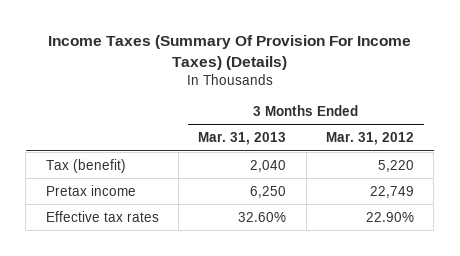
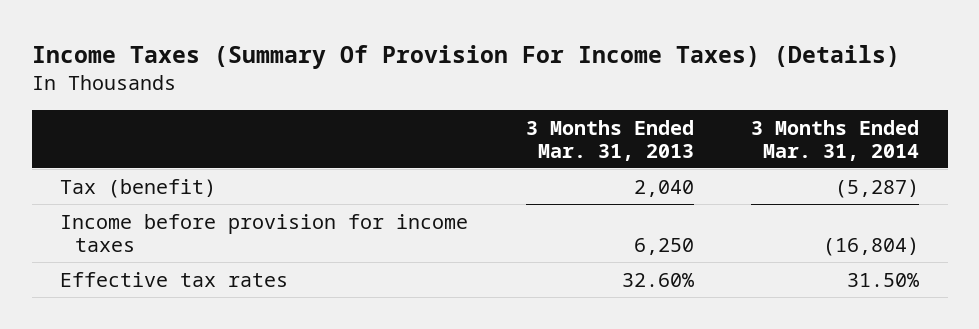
[325,132,414,146] Mar. 31, 2012 -> none
none -> [750,119,919,161] 3 Months Ended Mar. 31, 2014
[45,184,136,196] Pretax income -> [60,213,469,252] Income before provision for income taxes

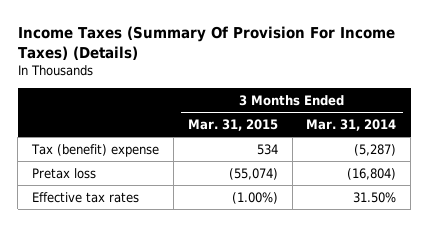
[525,119,694,161] 3 Months Ended Mar. 31, 2013 -> none
none -> [187,118,278,131] Mar. 31, 2015
[60,178,217,198] Tax (benefit) -> [31,143,160,157] Tax (benefit) expense
[60,213,469,252] Income before provision for income taxes -> [32,167,97,179] Pretax loss

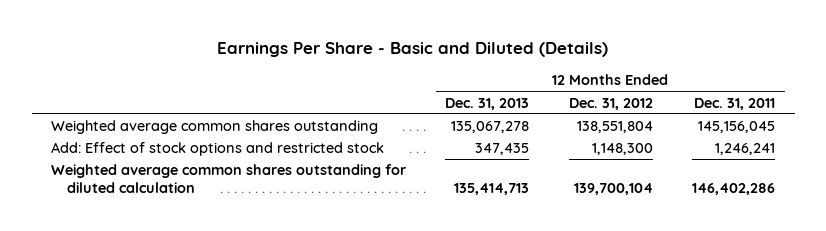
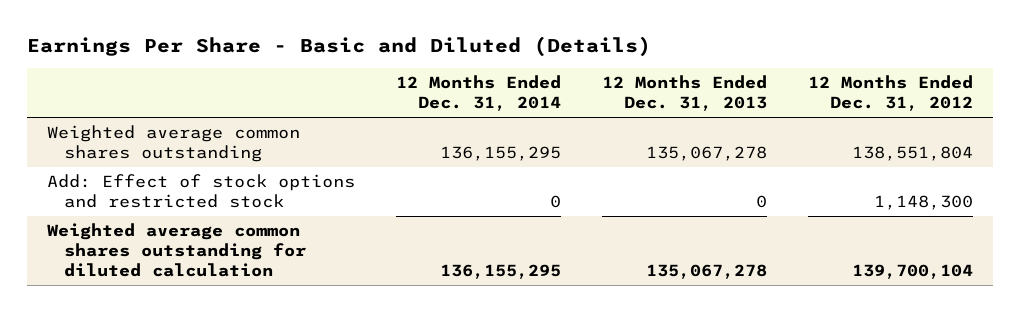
[693,97,775,110] Dec. 31, 2011 -> none
none -> [395,75,561,112] 12 Months Ended Dec. 31, 2014
[475,143,530,156] 347,435 -> [755,195,767,209] 0
[454,183,530,196] 135,414,713 -> [645,264,767,280] 135,067,278

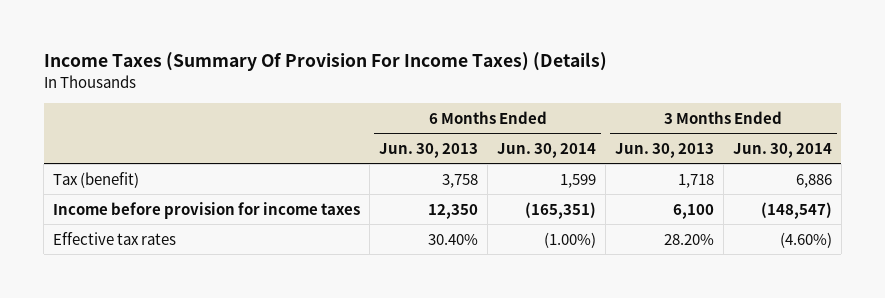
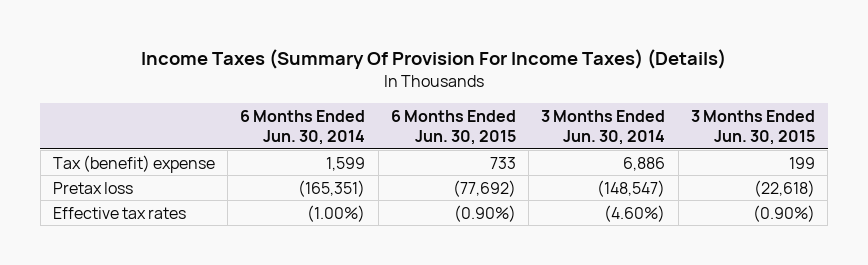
[379,142,479,158] Jun. 30, 2013 -> none
[614,142,714,158] Jun. 30, 2013 -> none
none -> [390,109,516,146] 6 Months Ended Jun. 30, 2015
none -> [690,109,815,146] 3 Months Ended Jun. 30, 2015
[53,171,140,188] Tax (benefit) -> [52,154,215,173] Tax (benefit) expense
[53,201,361,219] Income before provision for income taxes -> [52,181,133,194] Pretax loss

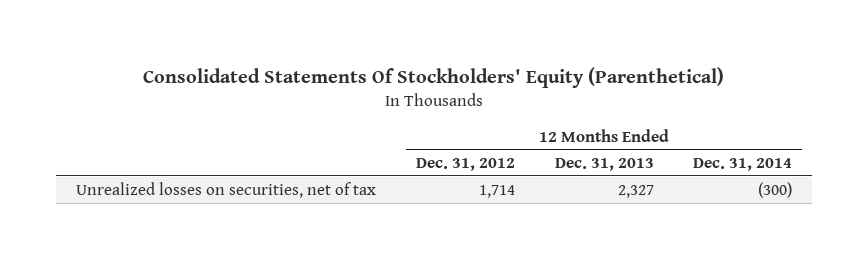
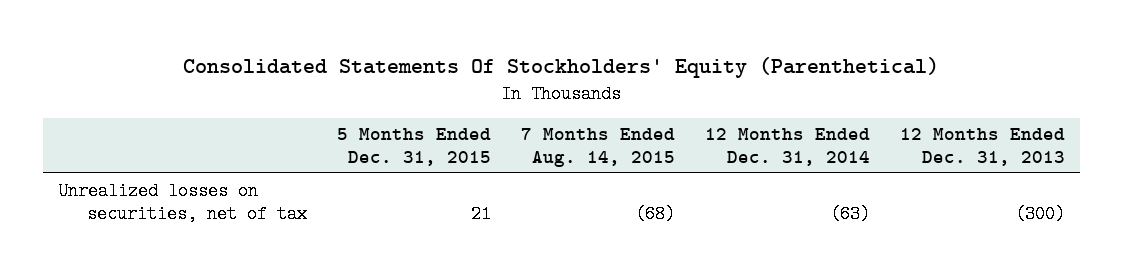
[415,157,515,171] Dec. 31, 2012 -> none
none -> [336,127,491,166] 5 Months Ended Dec. 31, 2015
none -> [520,127,675,167] 7 Months Ended Aug. 14, 2015
[617,185,654,199] 2,327 -> [1014,204,1065,223] (300)
[758,182,793,199] (300) -> [829,204,870,223] (63)

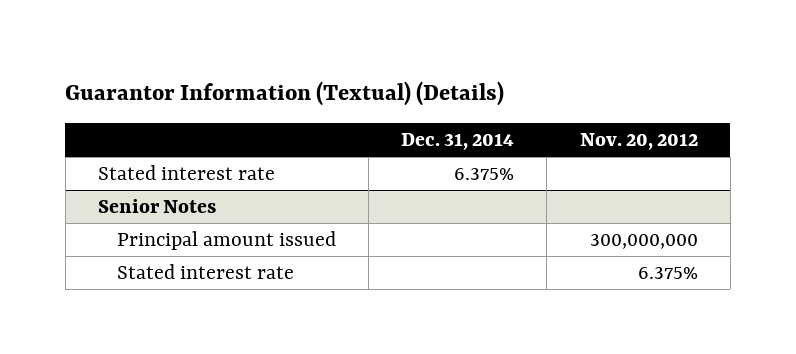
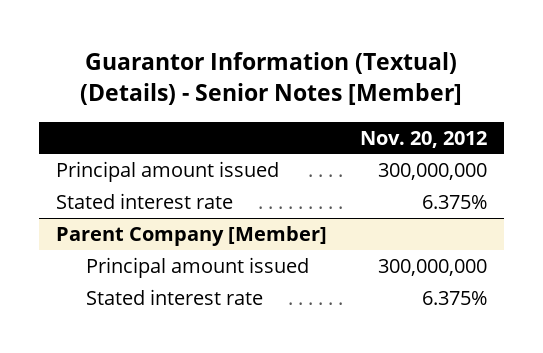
[65,81,505,107] Guarantor Information (Textual) (Details) -> [80,52,463,106] Guarantor Information (Textual) (Details) - Senior Notes [Member]
[401,132,515,150] Dec. 31, 2014 -> none
[98,165,276,181] Stated interest rate -> none
[98,199,217,214] Senior Notes -> none
none -> [55,225,327,246] Parent Company [Member]
none -> [85,256,309,278] Principal amount issued
none -> [85,288,263,305] Stated interest rate

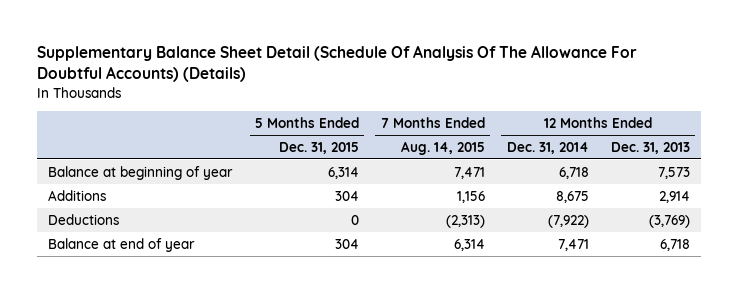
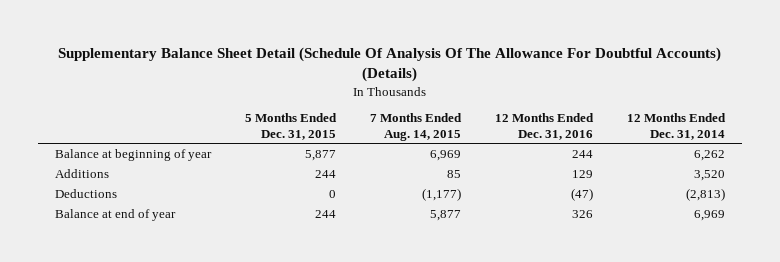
[610,141,690,154] Dec. 31, 2013 -> none
none -> [494,113,594,140] 12 Months Ended Dec. 31, 2016
[328,166,360,179] 6,314 -> [305,150,337,162] 5,877
[453,166,485,179] 7,471 -> [430,150,462,162] 6,969
[558,166,589,179] 6,718 -> [693,150,725,162] 6,262
[335,190,360,201] 304 -> [315,170,337,179] 244
[456,190,485,203] 1,156 -> [447,170,462,179] 85
[555,190,589,203] 8,675 -> [693,170,725,182] 3,520
[445,214,485,228] (2,313) -> [422,188,462,202] (1,177)
[547,214,589,228] (7,922) -> [685,188,725,202] (2,813)
[335,238,360,249] 304 -> [315,210,337,219] 244
[453,238,485,251] 6,314 -> [430,210,462,222] 5,877
[557,238,589,251] 7,471 -> [693,210,725,222] 6,969

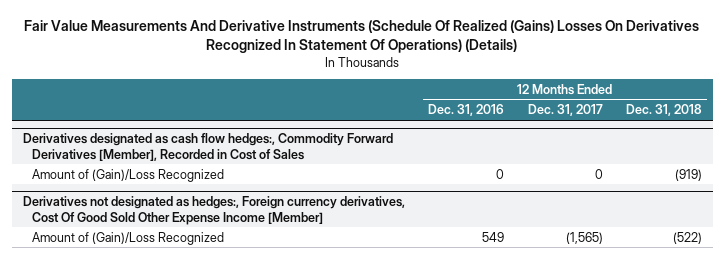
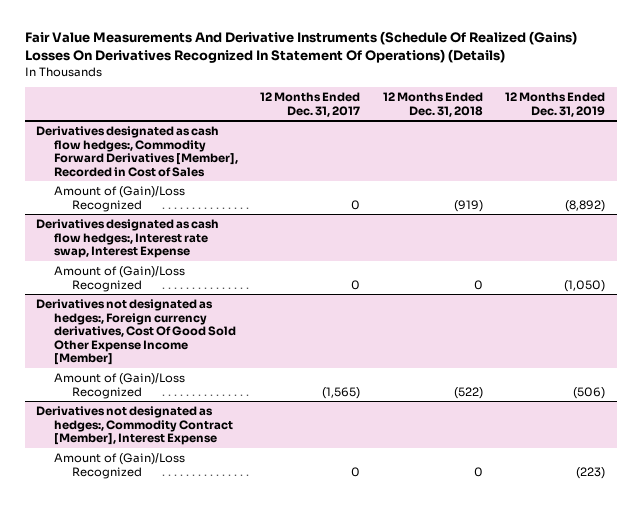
[428,104,505,117] Dec. 31, 2016 -> none
none -> [505,92,606,117] 12 Months Ended Dec. 31, 2019
none -> [35,218,219,259] Derivatives designated as cash flow hedges:, Interest rate swap, Interest Expense
none -> [54,265,186,292] Amount of (Gain)/Loss Recognized
none -> [35,405,234,446] Derivatives not designated as hedges:, Commodity Contract [Member], Interest Expense
none -> [54,452,186,479] Amount of (Gain)/Loss Recognized

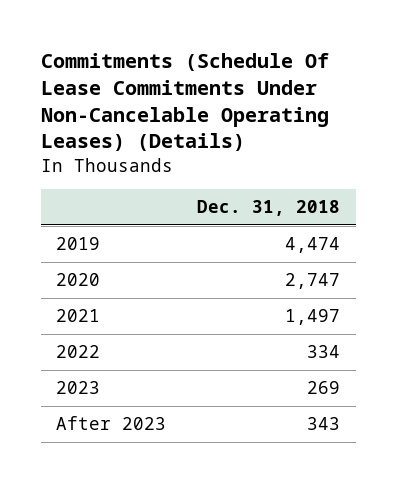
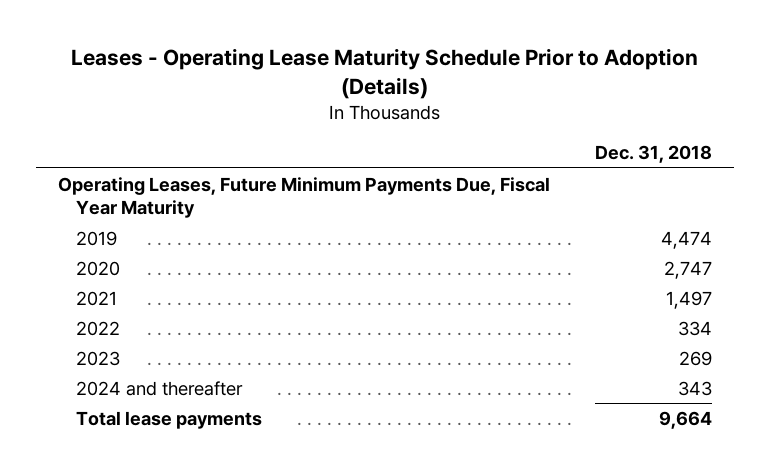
[40,52,329,152] Commitments (Schedule Of Lease Commitments Under Non-Cancelable Operating Leases) (Details) -> [70,48,698,99] Leases - Operating Lease Maturity Schedule Prior to Adoption (Details)
none -> [58,176,551,219] Operating Leases, Future Minimum Payments Due, Fiscal Year Maturity
[56,416,167,431] After 2023 -> [76,380,244,396] 2024 and thereafter
none -> [76,410,263,429] Total lease payments

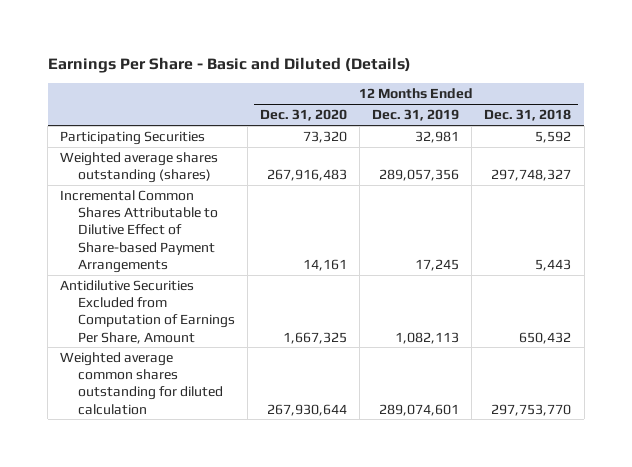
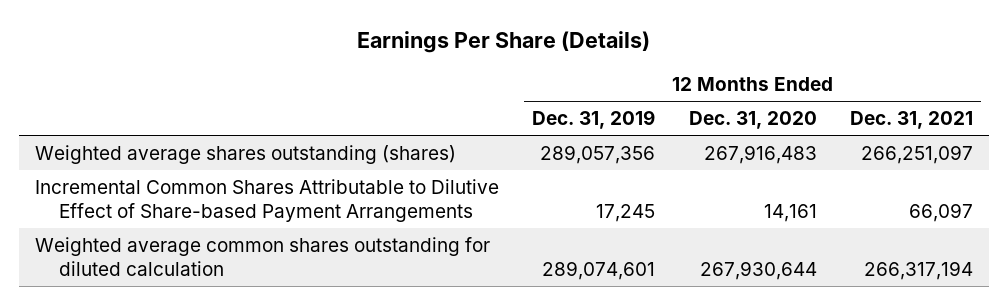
[47,57,411,74] Earnings Per Share - Basic and Diluted (Details) -> [357,30,651,53] Earnings Per Share (Details)
[484,109,572,122] Dec. 31, 2018 -> none
none -> [849,111,973,130] Dec. 31, 2021
[60,131,206,146] Participating Securities -> none
[60,280,236,344] Antidilutive Securities Excluded from Computation of Earnings Per Share, Amount -> none

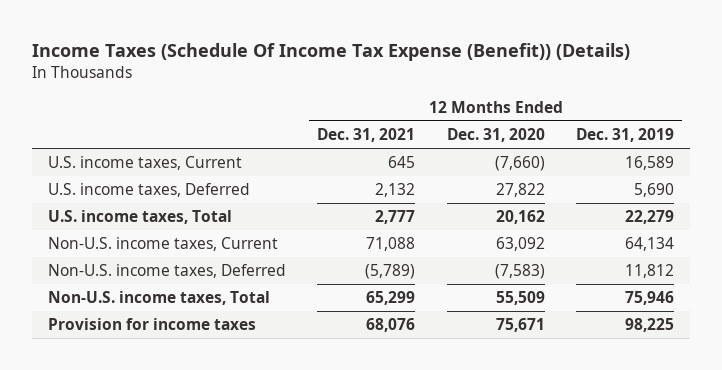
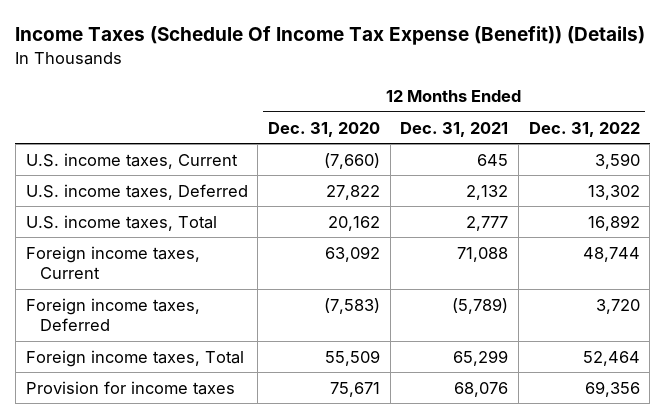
[576,128,675,143] Dec. 31, 2019 -> none
none -> [528,121,640,137] Dec. 31, 2022
[47,237,278,252] Non-U.S. income taxes, Current -> [25,245,200,279] Foreign income taxes, Current
[47,264,286,279] Non-U.S. income taxes, Deferred -> [25,297,200,331] Foreign income taxes, Deferred
[47,291,270,306] Non-U.S. income taxes, Total -> [25,349,244,367] Foreign income taxes, Total

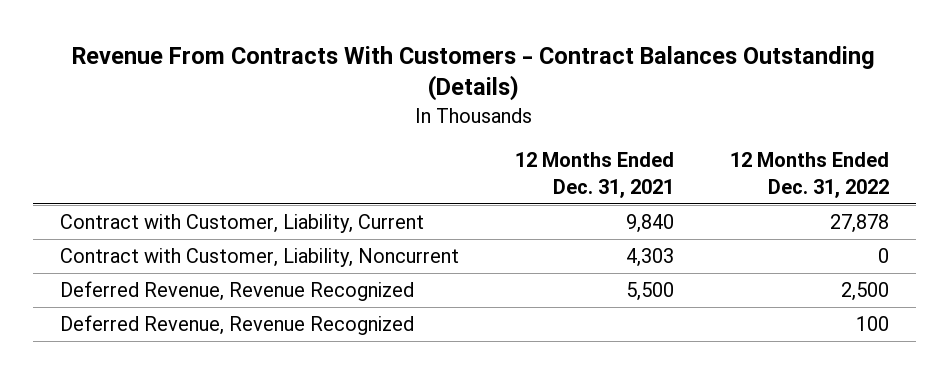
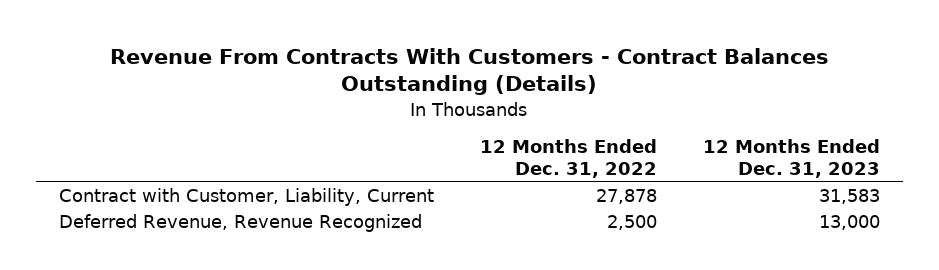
[514,152,674,198] 12 Months Ended Dec. 31, 2021 -> none
none -> [702,139,880,178] 12 Months Ended Dec. 31, 2023
[60,248,460,268] Contract with Customer, Liability, Noncurrent -> none
[60,315,415,336] Deferred Revenue, Revenue Recognized -> none

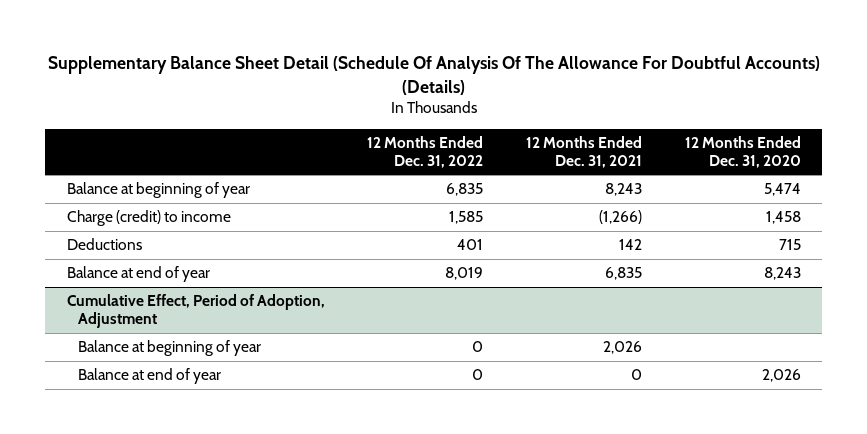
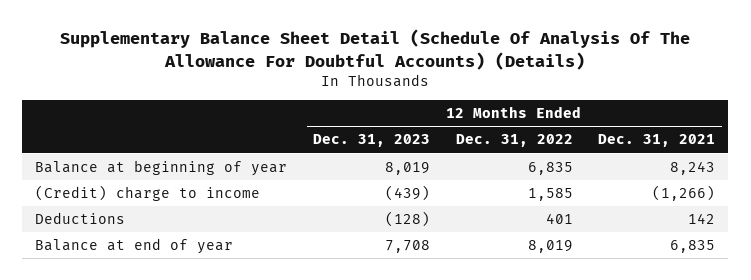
[684,135,801,168] 12 Months Ended Dec. 31, 2020 -> none
none -> [312,134,430,148] Dec. 31, 2023
[66,210,231,227] Charge (credit) to income -> [35,185,261,202] (Credit) charge to income
[66,294,325,329] Cumulative Effect, Period of Adoption, Adjustment -> none
[78,340,262,357] Balance at beginning of year -> none
[78,368,222,385] Balance at end of year -> none

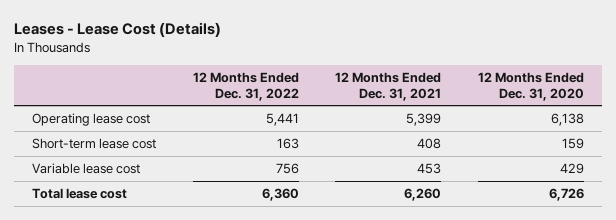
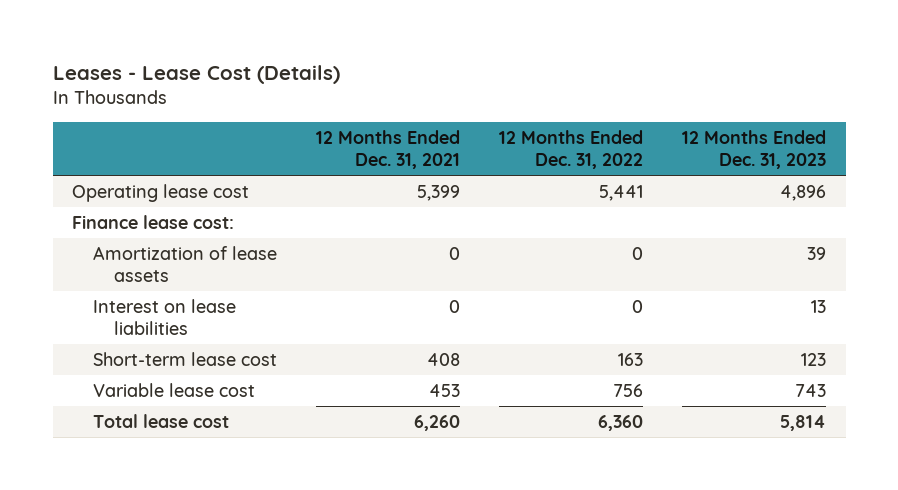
[477,71,584,101] 12 Months Ended Dec. 31, 2020 -> none
none -> [682,129,827,170] 12 Months Ended Dec. 31, 2023
none -> [72,214,235,229] Finance lease cost:
none -> [93,245,278,283] Amortization of lease assets
none -> [93,298,237,336] Interest on lease liabilities

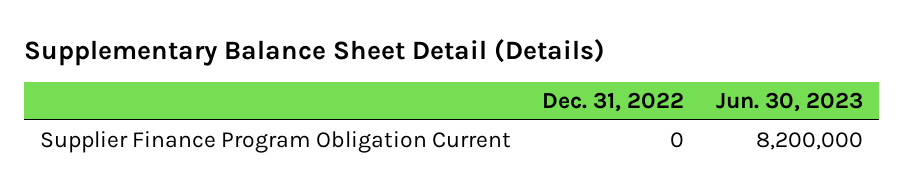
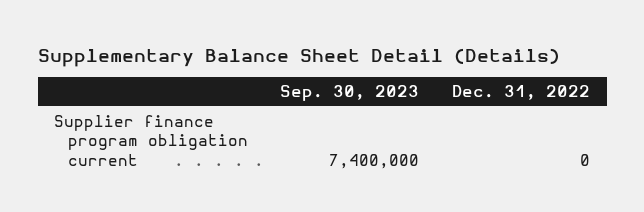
[715,92,863,113] Jun. 30, 2023 -> none
none -> [280,85,420,102] Sep. 30, 2023
[39,130,511,153] Supplier Finance Program Obligation Current -> [54,115,248,166] Supplier finance program obligation current

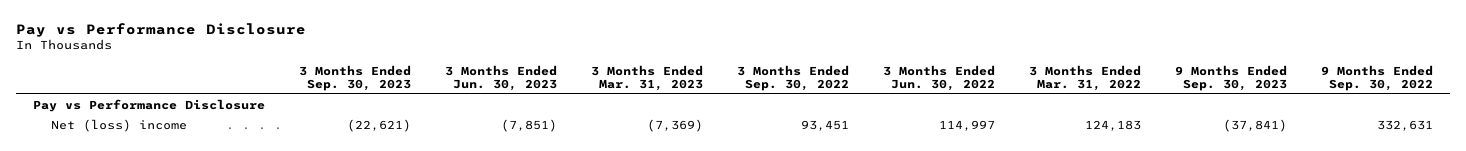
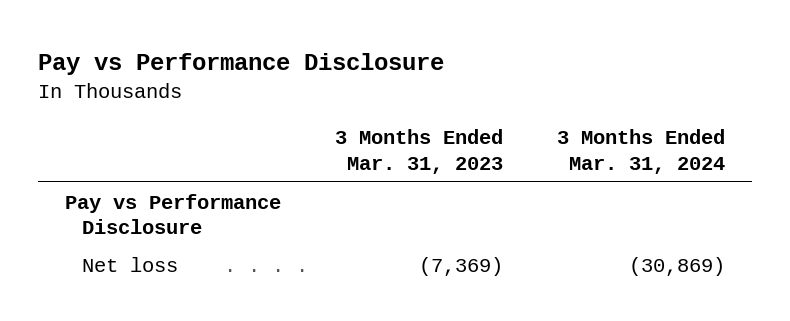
[298,64,411,92] 3 Months Ended Sep. 30, 2023 -> none
[444,64,557,92] 3 Months Ended Jun. 30, 2023 -> none
[736,64,849,92] 3 Months Ended Sep. 30, 2022 -> none
[882,64,995,92] 3 Months Ended Jun. 30, 2022 -> none
[1028,64,1141,92] 3 Months Ended Mar. 31, 2022 -> none
[1174,64,1287,92] 9 Months Ended Sep. 30, 2023 -> none
[1320,64,1433,92] 9 Months Ended Sep. 30, 2022 -> none
none -> [556,129,725,174] 3 Months Ended Mar. 31, 2024
[50,118,187,132] Net (loss) income -> [81,256,178,272] Net loss

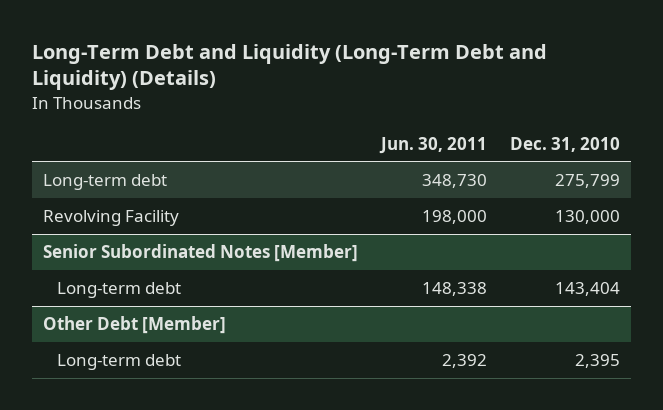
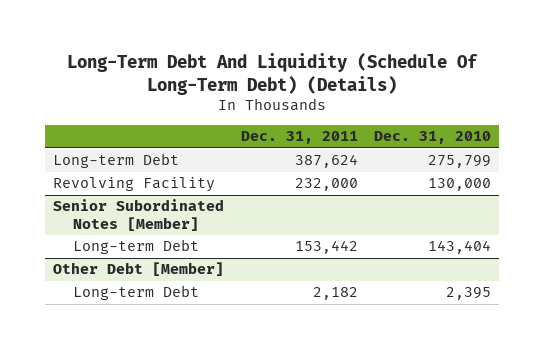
[32,43,548,91] Long-Term Debt and Liquidity (Long-Term Debt and Liquidity) (Details) -> [67,53,479,95] Long-Term Debt And Liquidity (Schedule Of Long-Term Debt) (Details)
[379,136,488,154] Jun. 30, 2011 -> none
none -> [240,131,358,145] Dec. 31, 2011
[43,173,168,190] Long-term debt -> [53,153,180,169] Long-term Debt
[56,281,181,298] Long-term debt -> [73,239,200,255] Long-term Debt
[56,353,181,370] Long-term debt -> [73,285,200,301] Long-term Debt

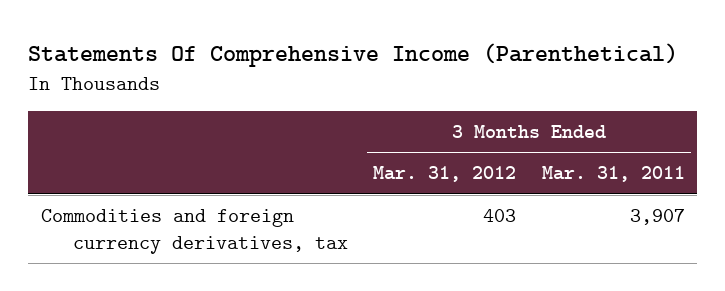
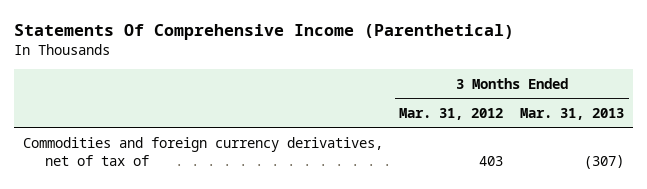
[541,166,685,183] Mar. 31, 2011 -> none
none -> [520,108,625,121] Mar. 31, 2013
[40,209,349,254] Commodities and foreign currency derivatives, tax -> [22,136,383,166] Commodities and foreign currency derivatives, net of tax of

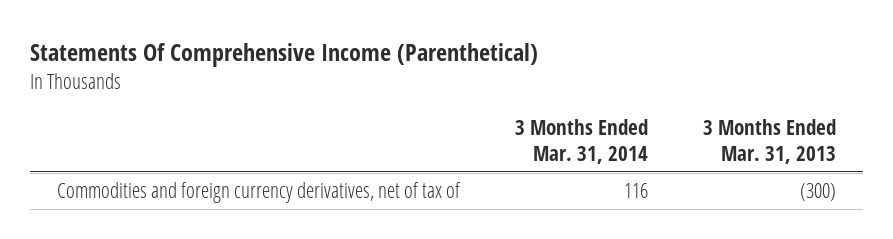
[399,108,504,121] Mar. 31, 2012 -> none
none -> [515,118,649,164] 3 Months Ended Mar. 31, 2014
[584,154,625,169] (307) -> [799,183,836,202] (300)

